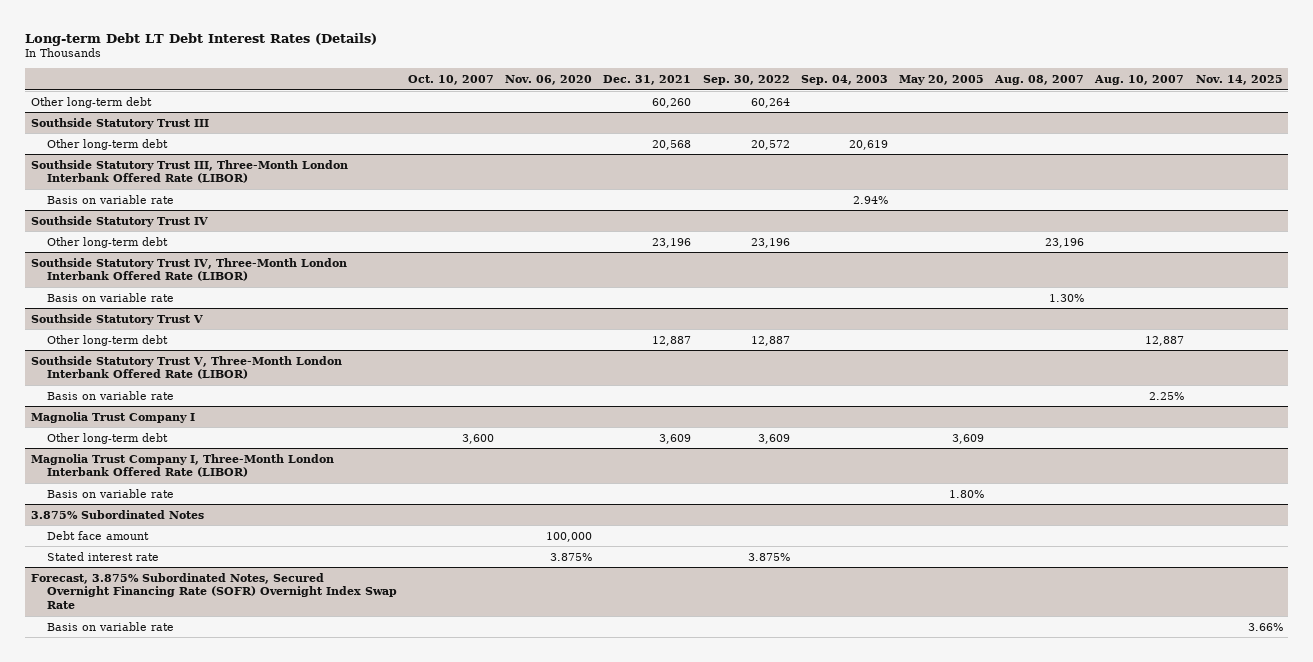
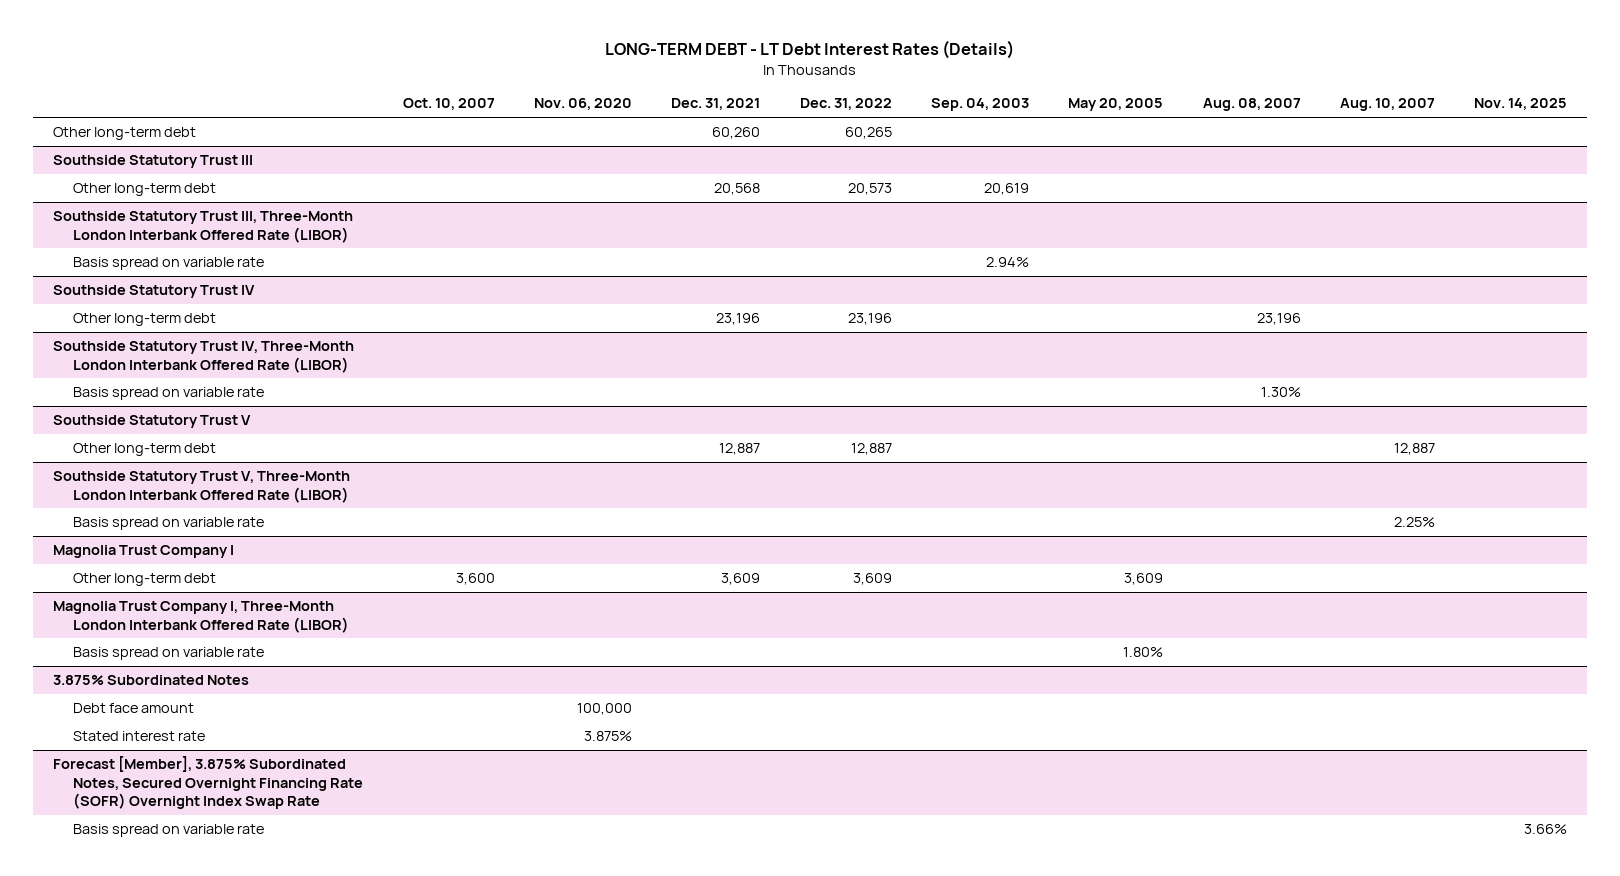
[25,32,378,46] Long-term Debt LT Debt Interest Rates (Details) -> [604,40,1014,60] LONG-TERM DEBT - LT Debt Interest Rates (Details)
[702,75,790,86] Sep. 30, 2022 -> none
none -> [799,98,892,111] Dec. 31, 2022
[46,194,174,204] Basis on variable rate -> [73,257,265,271] Basis spread on variable rate
[46,292,174,302] Basis on variable rate -> [73,387,265,401] Basis spread on variable rate
[46,390,174,400] Basis on variable rate -> [73,517,265,531] Basis spread on variable rate
[46,488,174,498] Basis on variable rate -> [73,647,265,661] Basis spread on variable rate
[30,572,397,610] Forecast, 3.875% Subordinated Notes, Secured Overnight Financing Rate (SOFR) Overnight Index Swap Rate -> [52,756,364,810] Forecast [Member], 3.875% Subordinated Notes, Secured Overnight Financing Rate (SOFR) Overnight Index Swap Rate
[46,621,174,631] Basis on variable rate -> [73,824,265,838] Basis spread on variable rate

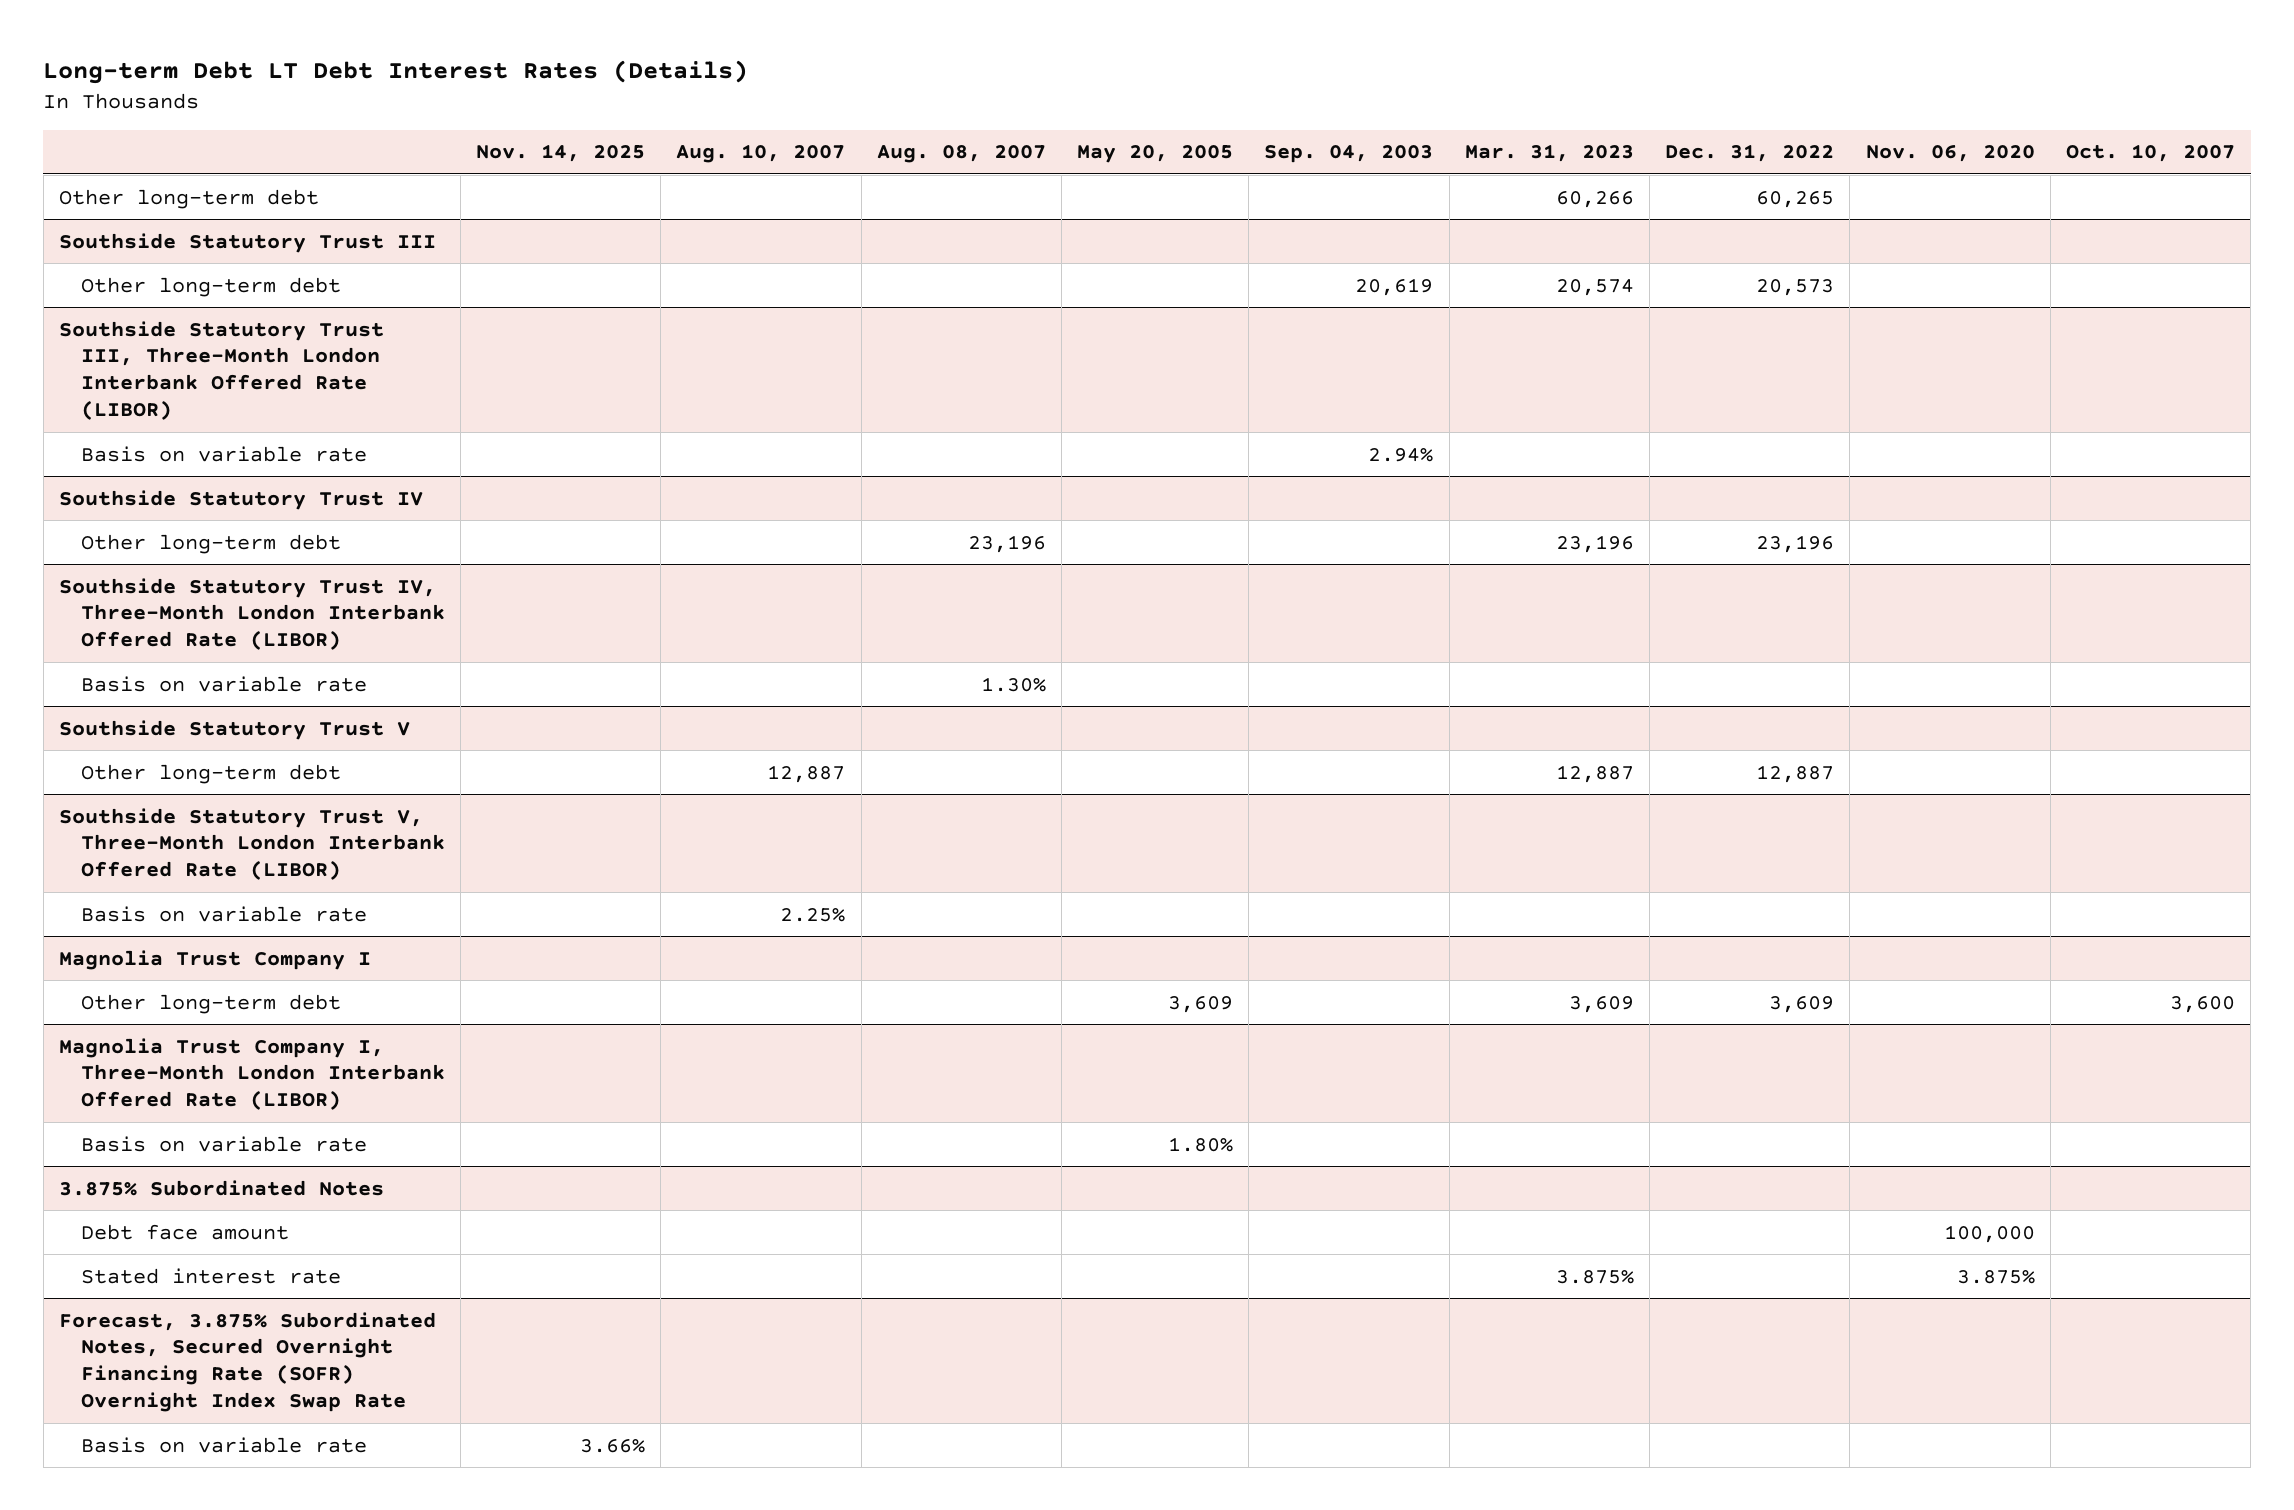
[604,40,1014,60] LONG-TERM DEBT - LT Debt Interest Rates (Details) -> [43,59,749,84] Long-term Debt LT Debt Interest Rates (Details)
[671,98,761,111] Dec. 31, 2021 -> none
none -> [1464,144,1634,163] Mar. 31, 2023
[73,257,265,271] Basis spread on variable rate -> [80,445,367,462] Basis on variable rate
[73,387,265,401] Basis spread on variable rate -> [80,675,367,692] Basis on variable rate
[73,517,265,531] Basis spread on variable rate -> [80,905,367,922] Basis on variable rate
[73,647,265,661] Basis spread on variable rate -> [80,1135,367,1152] Basis on variable rate
[52,756,364,810] Forecast [Member], 3.875% Subordinated Notes, Secured Overnight Financing Rate (SOFR) Overnight Index Swap Rate -> [58,1311,436,1413] Forecast, 3.875% Subordinated Notes, Secured Overnight Financing Rate (SOFR) Overnight Index Swap Rate
[73,824,265,838] Basis spread on variable rate -> [80,1436,367,1453] Basis on variable rate

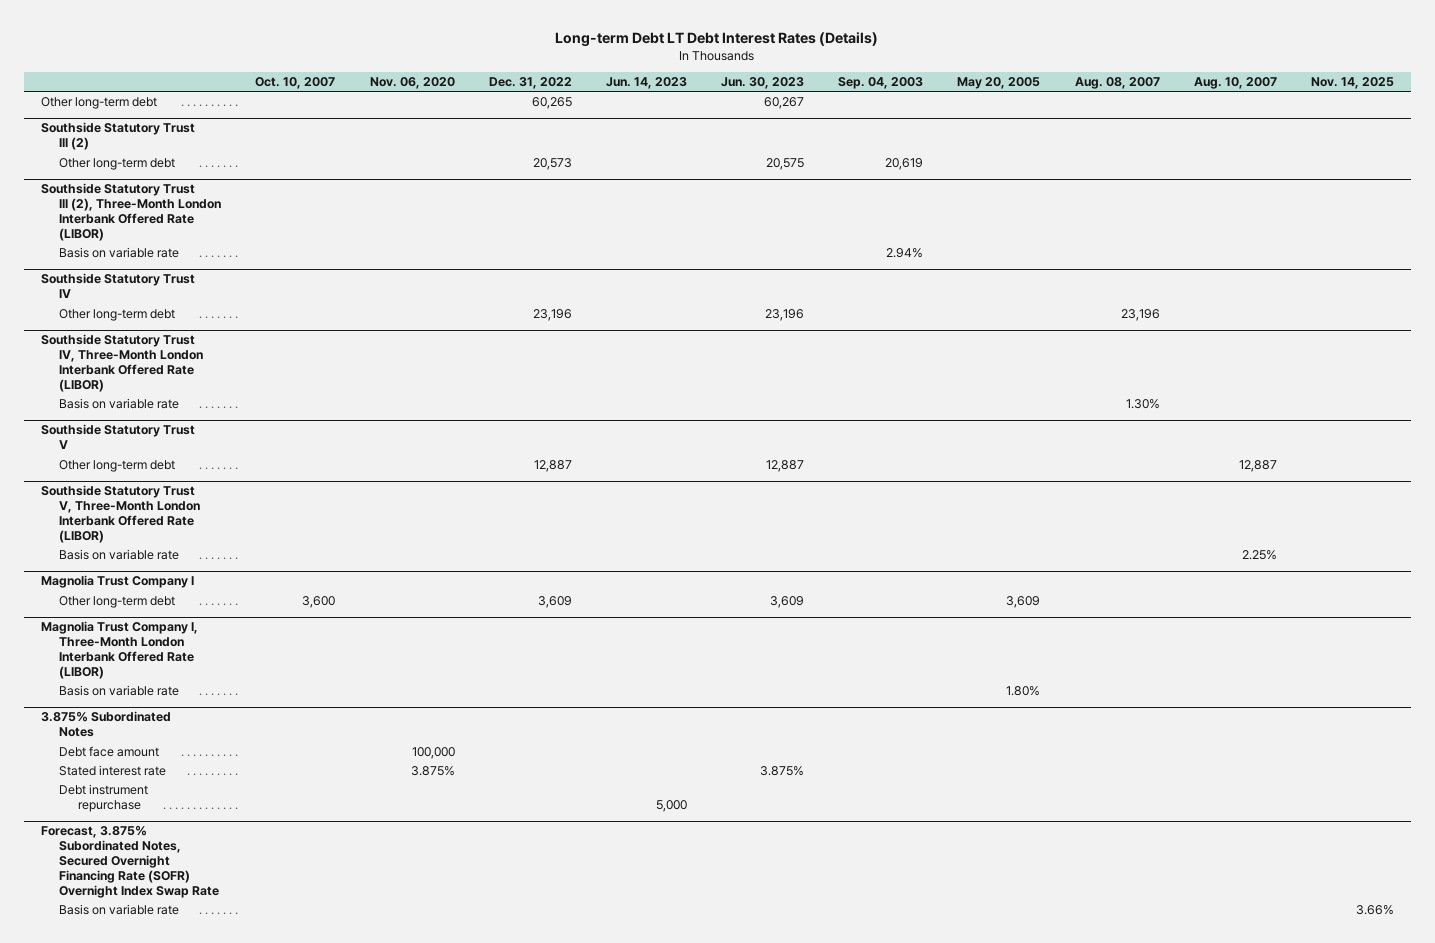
[1464,144,1634,163] Mar. 31, 2023 -> none
none -> [605,77,687,90] Jun. 14, 2023
none -> [721,77,805,90] Jun. 30, 2023
[58,232,436,253] Southside Statutory Trust III -> [40,122,195,151] Southside Statutory Trust III (2)
[58,320,384,421] Southside Statutory Trust III, Three-Month London Interbank Offered Rate (LIBOR) -> [40,183,222,241] Southside Statutory Trust III (2), Three-Month London Interbank Offered Rate (LIBOR)
none -> [59,784,149,812] Debt instrument repurchase

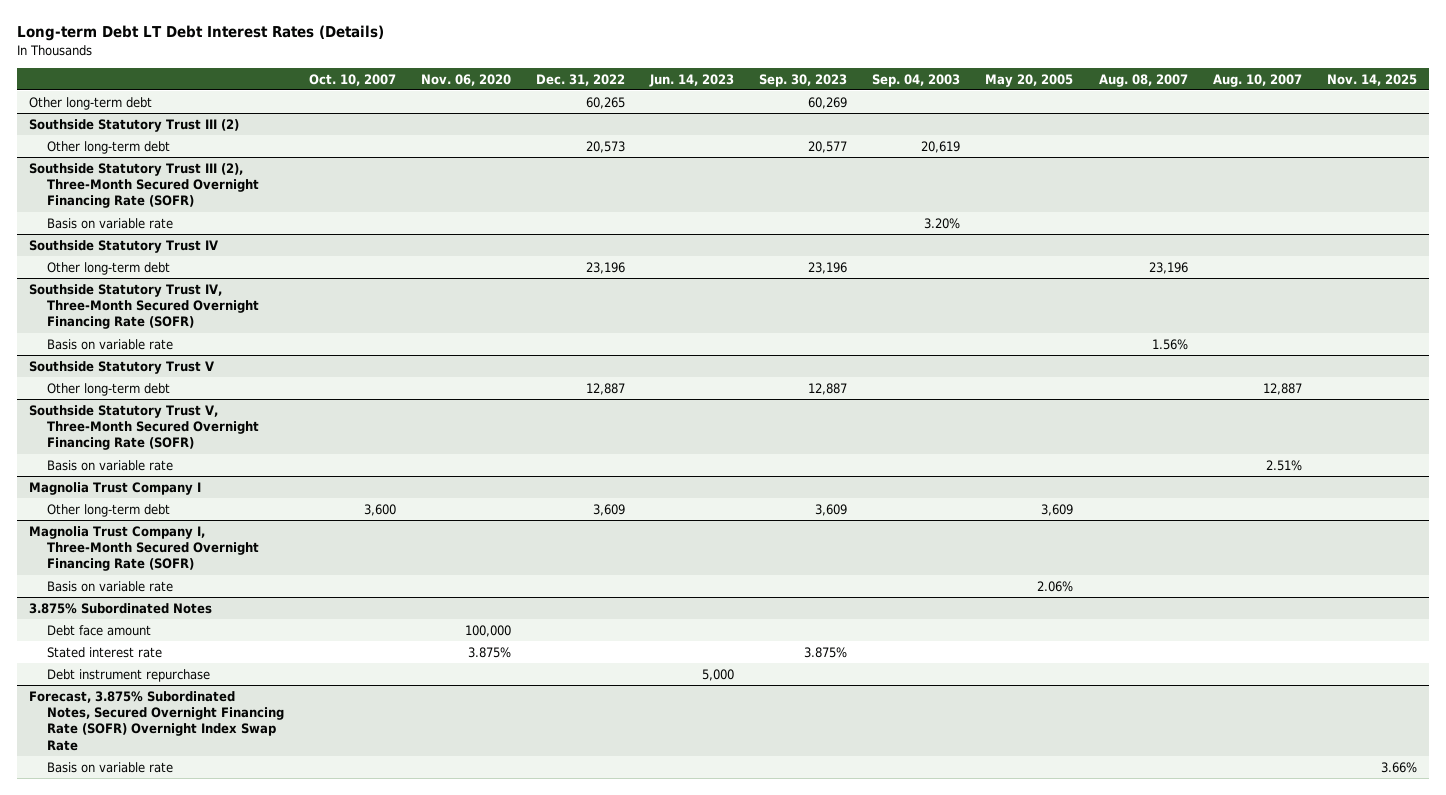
[721,77,805,90] Jun. 30, 2023 -> none
none -> [759,73,848,87] Sep. 30, 2023
[40,183,222,241] Southside Statutory Trust III (2), Three-Month London Interbank Offered Rate (LIBOR) -> [29,162,260,209] Southside Statutory Trust III (2), Three-Month Secured Overnight Financing Rate (SOFR)
[886,248,924,259] 2.94% -> [924,217,961,229] 3.20%
[40,334,204,392] Southside Statutory Trust IV, Three-Month London Interbank Offered Rate (LIBOR) -> none
[59,398,180,410] Basis on variable rate -> none
none -> [29,283,260,330] Southside Statutory Trust IV, Three-Month Secured Overnight Financing Rate (SOFR)
none -> [47,338,174,350] Basis on variable rate
[40,485,201,543] Southside Statutory Trust V, Three-Month London Interbank Offered Rate (LIBOR) -> none
[59,549,180,561] Basis on variable rate -> none
none -> [29,404,260,451] Southside Statutory Trust V, Three-Month Secured Overnight Financing Rate (SOFR)
none -> [47,459,174,471] Basis on variable rate
[40,621,198,679] Magnolia Trust Company I, Three-Month London Interbank Offered Rate (LIBOR) -> none
[59,685,180,697] Basis on variable rate -> none
none -> [29,525,260,572] Magnolia Trust Company I, Three-Month Secured Overnight Financing Rate (SOFR)
none -> [47,580,174,592] Basis on variable rate

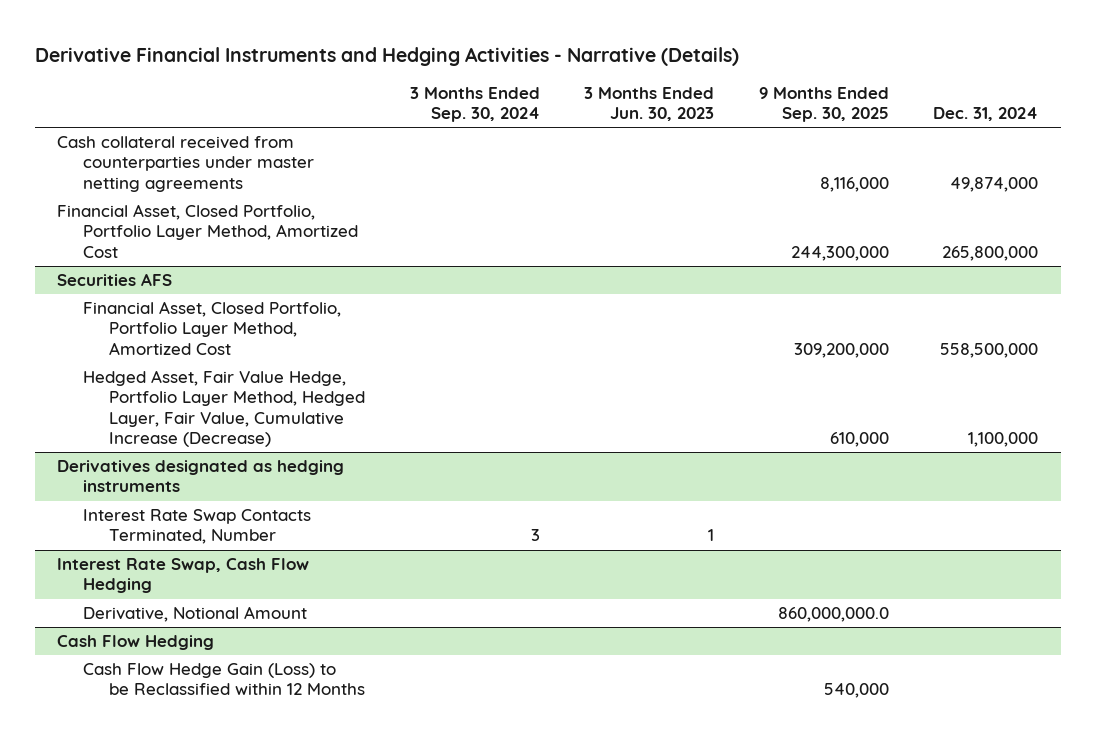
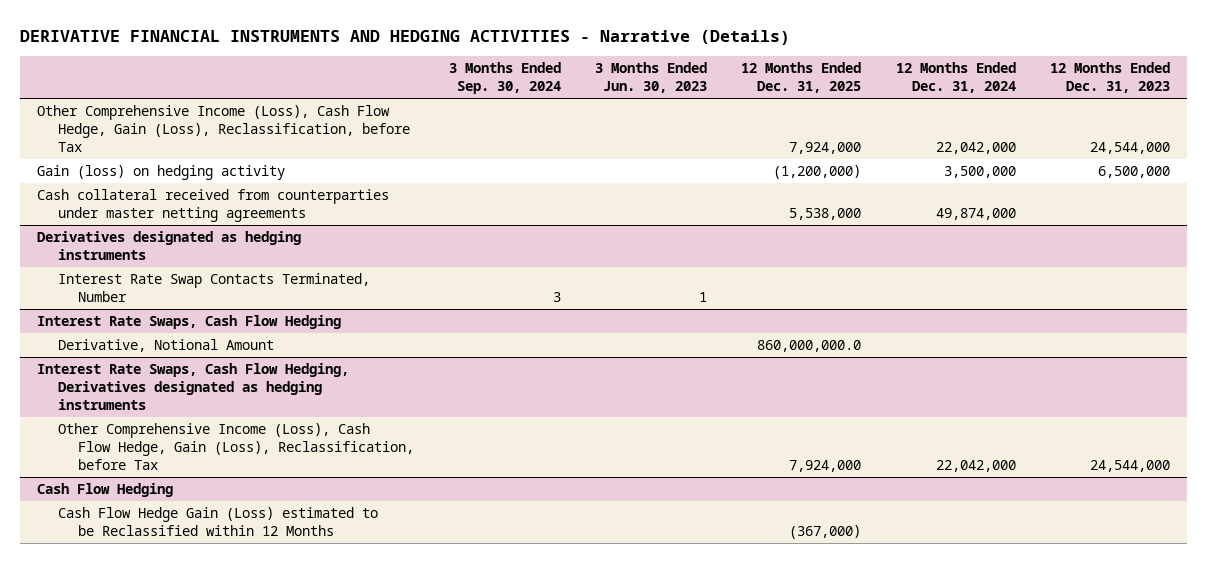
[35,46,740,66] Derivative Financial Instruments and Hedging Activities - Narrative (Details) -> [20,30,791,46] DERIVATIVE FINANCIAL INSTRUMENTS AND HEDGING ACTIVITIES - Narrative (Details)
[758,87,889,123] 9 Months Ended Sep. 30, 2025 -> none
[933,107,1039,122] Dec. 31, 2024 -> none
none -> [741,62,862,94] 12 Months Ended Dec. 31, 2025
none -> [895,62,1016,94] 12 Months Ended Dec. 31, 2024
none -> [1050,62,1171,94] 12 Months Ended Dec. 31, 2023
none -> [37,104,410,152] Other Comprehensive Income (Loss), Cash Flow Hedge, Gain (Loss), Reclassification, before Tax
none -> [37,164,286,180] Gain (loss) on hedging activity
[57,204,359,258] Financial Asset, Closed Portfolio, Portfolio Layer Method, Amortized Cost -> none
[57,273,173,287] Securities AFS -> none
[83,301,342,355] Financial Asset, Closed Portfolio, Portfolio Layer Method, Amortized Cost -> none
[83,370,366,447] Hedged Asset, Fair Value Hedge, Portfolio Layer Method, Hedged Layer, Fair Value, Cumulative Increase (Decrease) -> none
[57,558,310,594] Interest Rate Swap, Cash Flow Hedging -> [37,314,342,329] Interest Rate Swaps, Cash Flow Hedging
none -> [37,362,350,410] Interest Rate Swaps, Cash Flow Hedging, Derivatives designated as hedging instruments
none -> [57,422,415,470] Other Comprehensive Income (Loss), Cash Flow Hedge, Gain (Loss), Reclassification, before Tax
[83,663,366,696] Cash Flow Hedge Gain (Loss) to be Reclassified within 12 Months -> [57,506,378,536] Cash Flow Hedge Gain (Loss) estimated to be Reclassified within 12 Months

